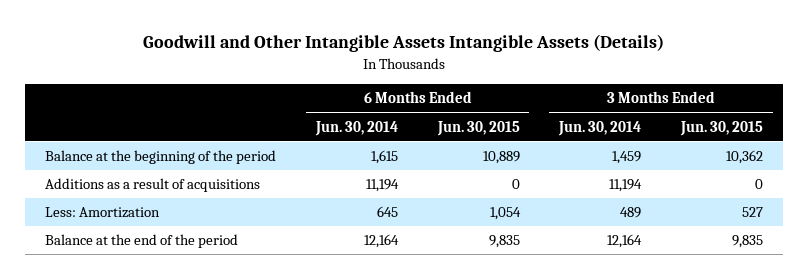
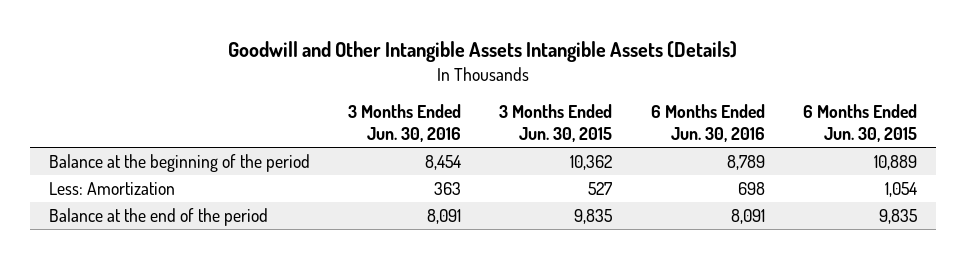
[314,120,398,136] Jun. 30, 2014 -> none
[558,120,642,136] Jun. 30, 2014 -> none
none -> [348,104,462,142] 3 Months Ended Jun. 30, 2016
none -> [650,104,765,142] 6 Months Ended Jun. 30, 2016
[44,178,260,193] Additions as a result of acquisitions -> none

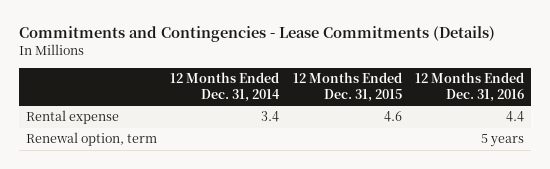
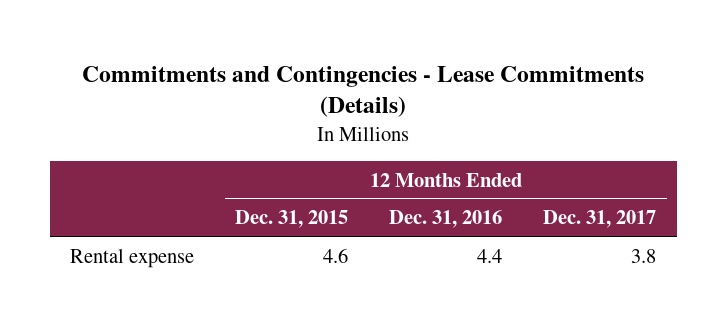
[170,72,281,103] 12 Months Ended Dec. 31, 2014 -> none
none -> [543,210,657,229] Dec. 31, 2017
[25,132,157,147] Renewal option, term -> none

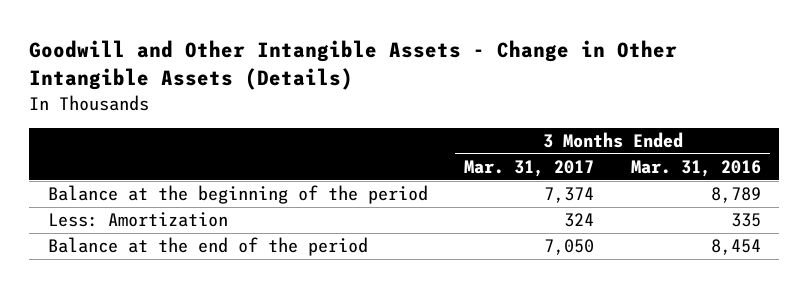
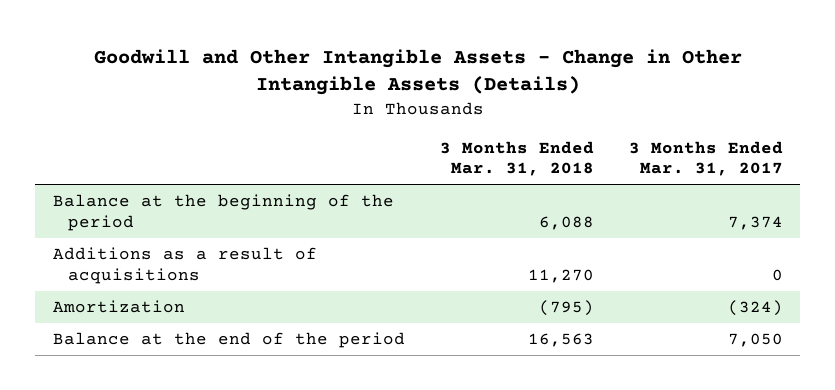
[630,160,761,178] Mar. 31, 2016 -> none
none -> [439,140,594,177] 3 Months Ended Mar. 31, 2018
none -> [52,247,317,284] Additions as a result of acquisitions
[47,212,228,228] Less: Amortization -> [52,300,185,314] Amortization
[564,213,595,228] 324 -> [727,300,783,317] (324)

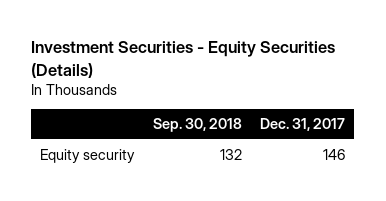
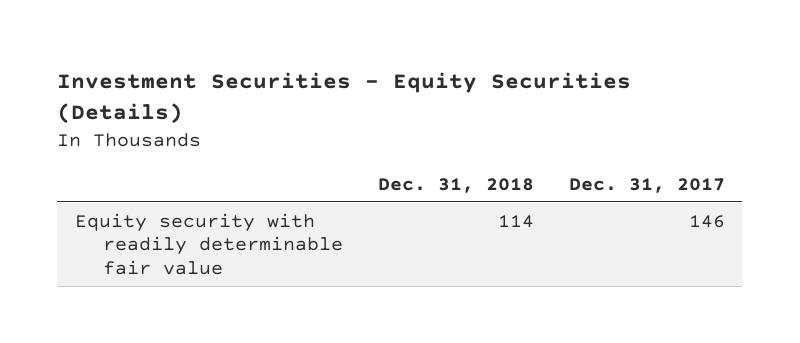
[152,118,242,133] Sep. 30, 2018 -> none
none -> [377,177,534,193] Dec. 31, 2018
[40,149,136,164] Equity security -> [74,212,343,276] Equity security with readily determinable fair value

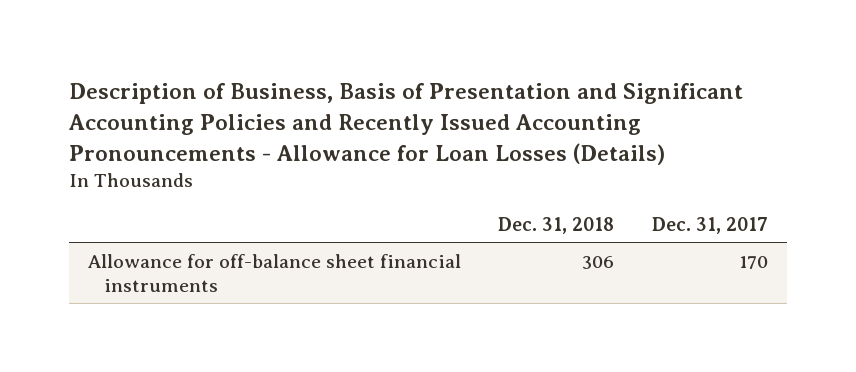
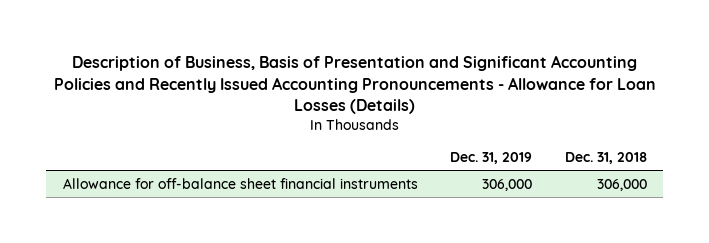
[652,217,769,235] Dec. 31, 2017 -> none
none -> [450,152,533,165] Dec. 31, 2019
[582,255,615,269] 306 -> [596,179,647,192] 306,000

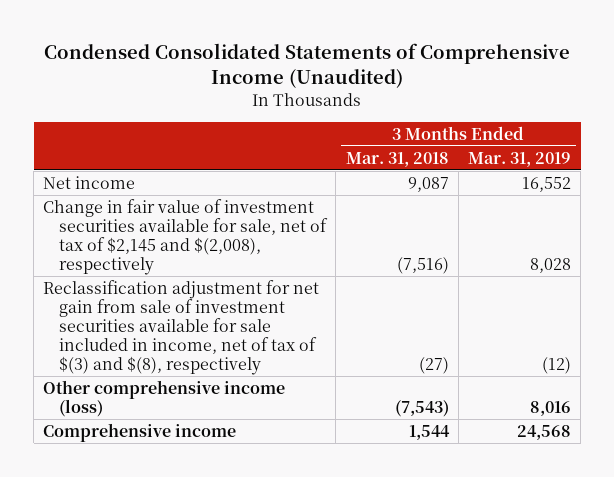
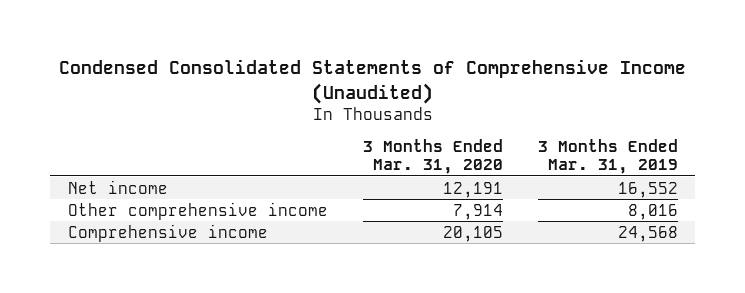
[345,151,449,167] Mar. 31, 2018 -> none
none -> [362,139,503,175] 3 Months Ended Mar. 31, 2020
[43,198,329,275] Change in fair value of investment securities available for sale, net of tax of $2,145 and $(2,008), respectively -> none
[43,279,320,375] Reclassification adjustment for net gain from sale of investment securities available for sale included in income, net of tax of $(3) and $(8), respectively -> none
[43,379,286,417] Other comprehensive income (loss) -> [67,201,328,220] Other comprehensive income

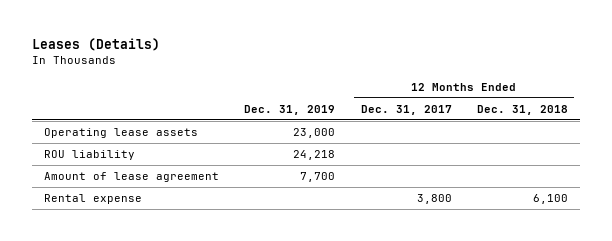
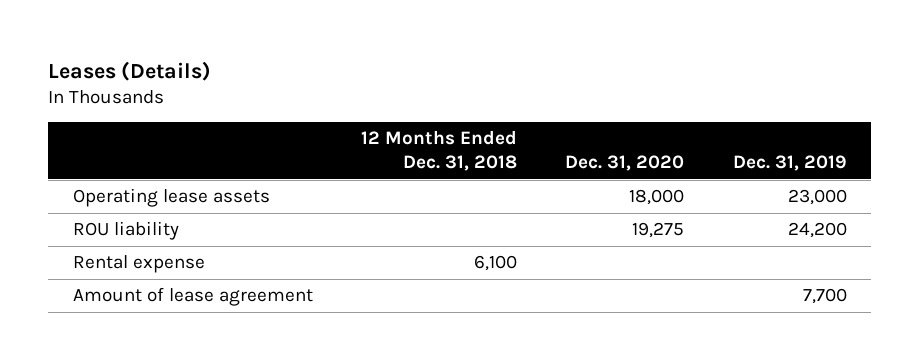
[360,104,452,115] Dec. 31, 2017 -> none
none -> [565,154,685,171] Dec. 31, 2020
[293,150,336,161] 24,218 -> [787,222,847,239] 24,200
[44,172,220,183] Amount of lease agreement -> [72,287,313,307] Amount of lease agreement

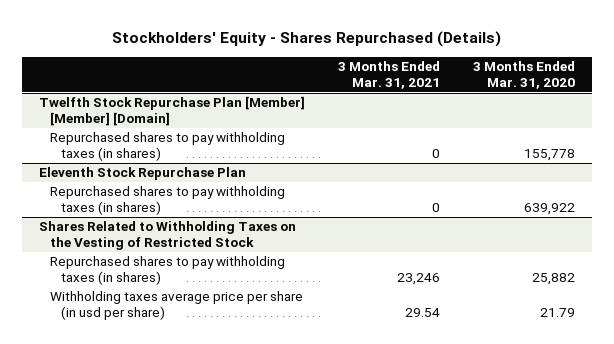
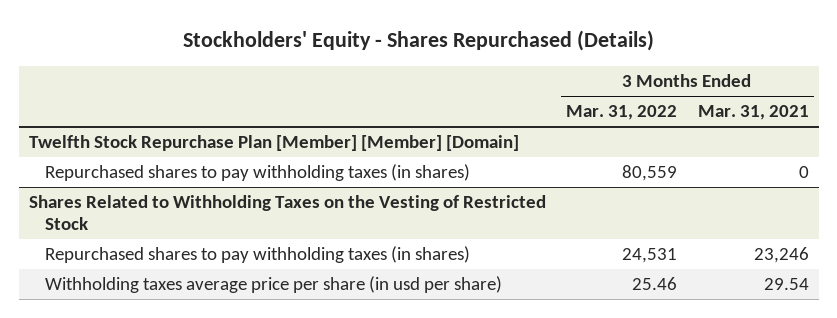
[473,61,576,89] 3 Months Ended Mar. 31, 2020 -> none
none -> [566,105,678,121] Mar. 31, 2022
[38,167,246,181] Eleventh Stock Repurchase Plan -> none
[50,186,286,216] Repurchased shares to pay withholding taxes (in shares) -> none

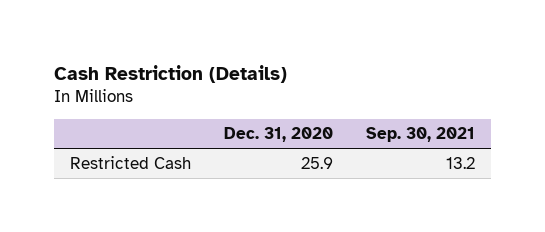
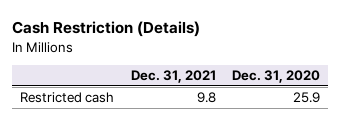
[365,127,475,143] Sep. 30, 2021 -> none
none -> [130,70,216,84] Dec. 31, 2021
[70,156,192,170] Restricted Cash -> [20,92,115,104] Restricted cash

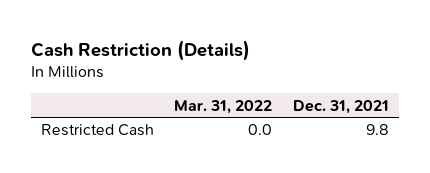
[231,70,320,84] Dec. 31, 2020 -> none
none -> [174,99,273,114] Mar. 31, 2022
[20,92,115,104] Restricted cash -> [40,124,154,137] Restricted Cash

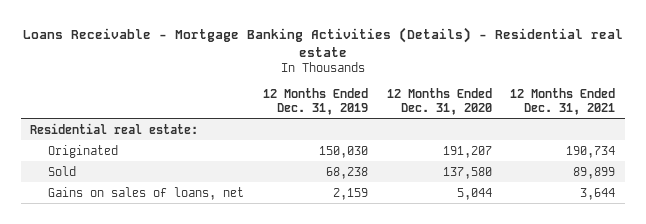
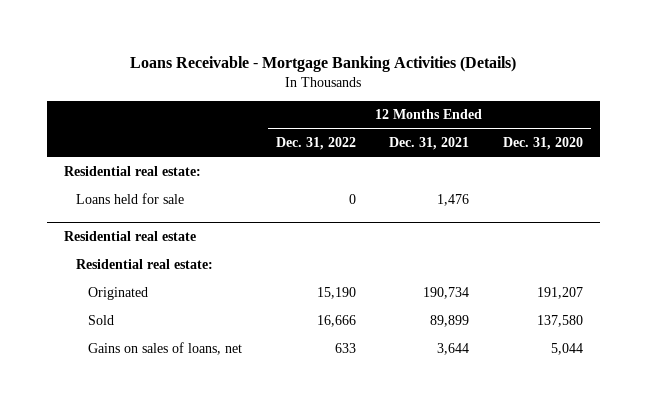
[22,26,623,57] Loans Receivable - Mortgage Banking Activities (Details) - Residential real estate -> [130,56,517,73] Loans Receivable - Mortgage Banking Activities (Details)
[263,88,369,115] 12 Months Ended Dec. 31, 2019 -> none
none -> [275,137,356,151] Dec. 31, 2022
none -> [76,193,185,205] Loans held for sale
none -> [63,231,196,242] Residential real estate
none -> [76,259,214,270] Residential real estate:

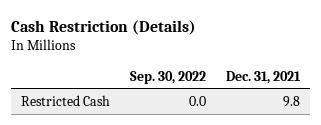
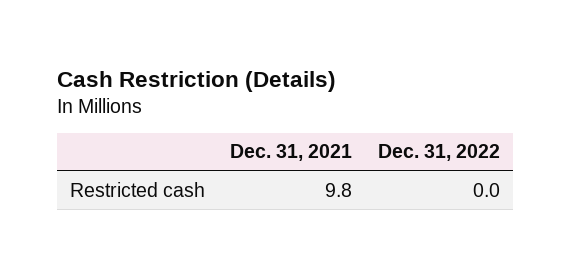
[130,70,207,84] Sep. 30, 2022 -> none
none -> [378,144,501,162] Dec. 31, 2022
[20,95,110,107] Restricted Cash -> [69,181,205,197] Restricted cash

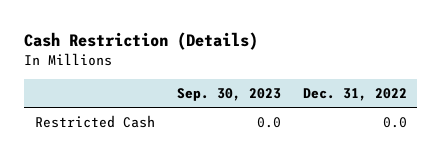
[230,144,353,162] Dec. 31, 2021 -> none
none -> [176,88,281,102] Sep. 30, 2023
[69,181,205,197] Restricted cash -> [34,114,155,128] Restricted Cash

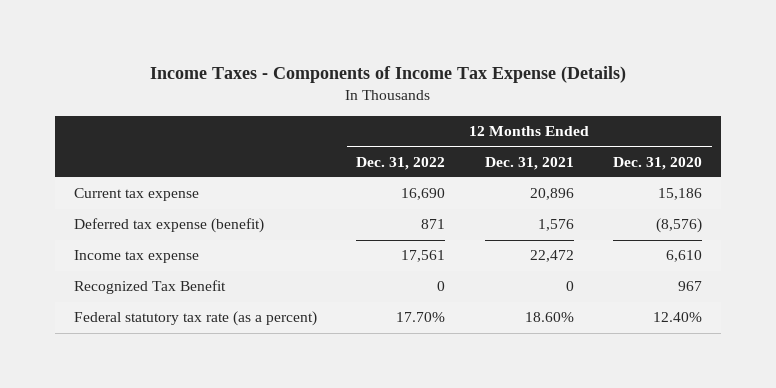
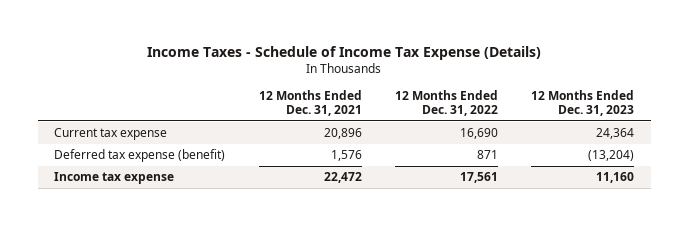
[149,65,626,83] Income Taxes - Components of Income Tax Expense (Details) -> [147,45,542,60] Income Taxes - Schedule of Income Tax Expense (Details)
[612,156,702,170] Dec. 31, 2020 -> none
none -> [531,90,635,117] 12 Months Ended Dec. 31, 2023
[74,280,227,295] Recognized Tax Benefit -> none
[74,311,318,327] Federal statutory tax rate (as a percent) -> none

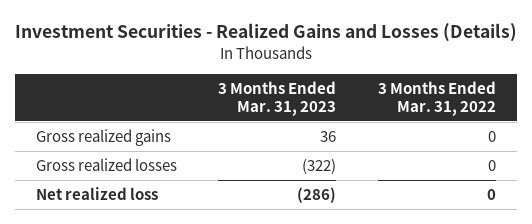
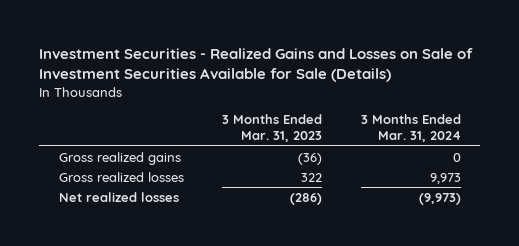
[14,23,517,43] Investment Securities - Realized Gains and Losses (Details) -> [39,48,474,83] Investment Securities - Realized Gains and Losses on Sale of Investment Securities Available for Sale (Details)
[378,80,497,117] 3 Months Ended Mar. 31, 2022 -> none
none -> [360,114,461,143] 3 Months Ended Mar. 31, 2024
[320,130,337,142] 36 -> [298,152,323,165] (36)
[302,157,337,174] (322) -> [301,172,323,182] 322
[35,186,158,200] Net realized loss -> [58,191,179,202] Net realized losses

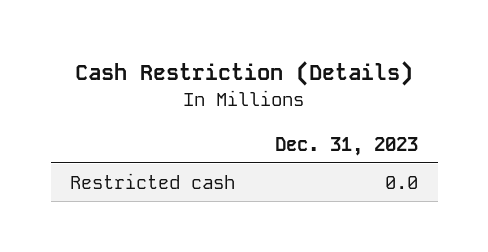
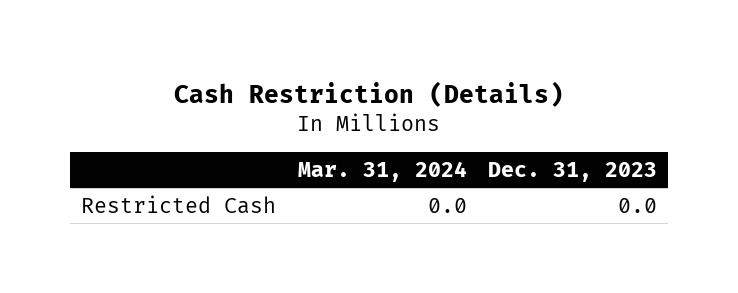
none -> [297,160,467,182] Mar. 31, 2024
[70,173,236,190] Restricted cash -> [81,195,277,215] Restricted Cash

